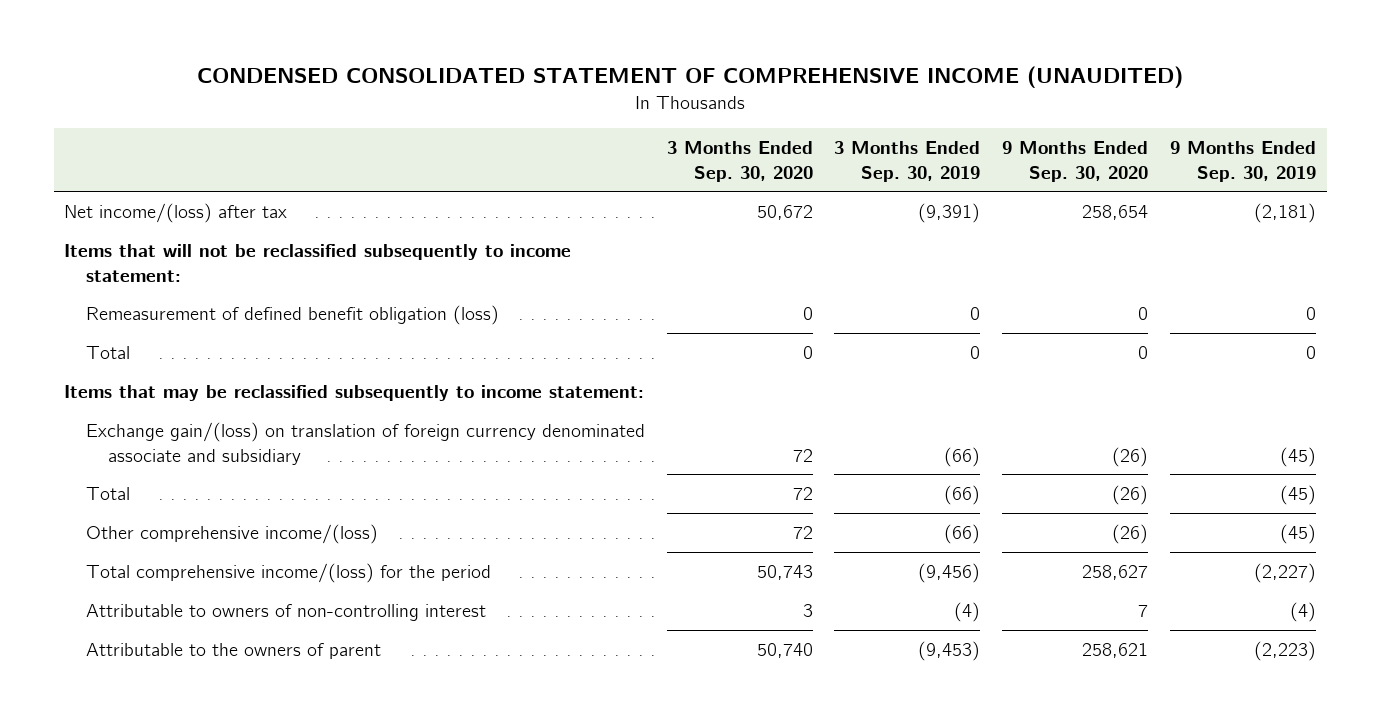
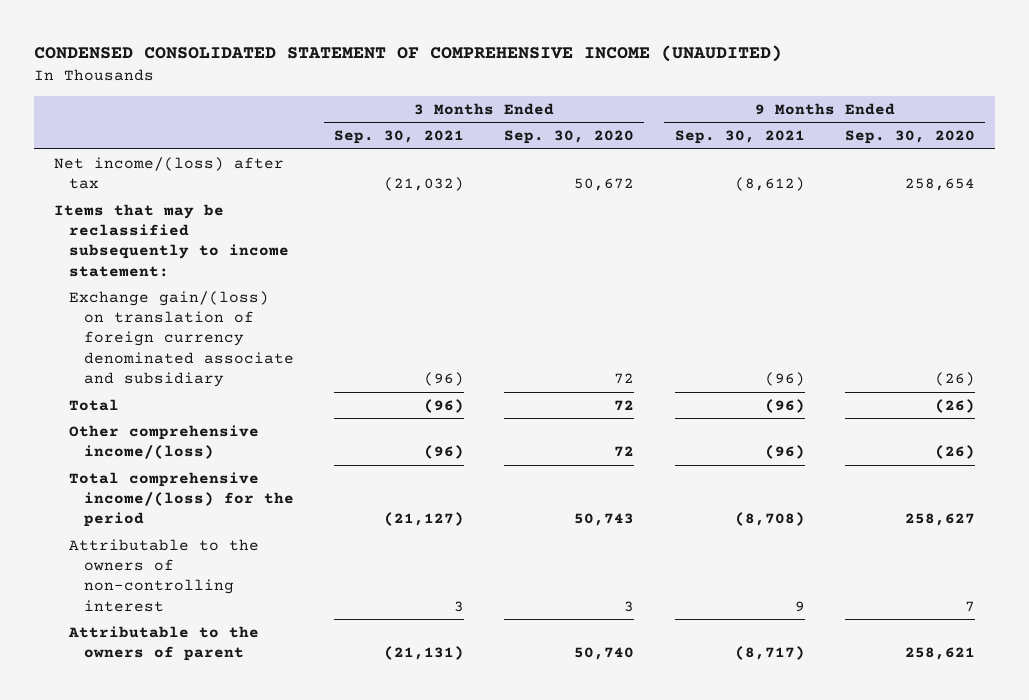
[834,141,981,182] 3 Months Ended Sep. 30, 2019 -> none
[1169,141,1316,182] 9 Months Ended Sep. 30, 2019 -> none
none -> [333,130,464,145] Sep. 30, 2021
none -> [674,130,805,145] Sep. 30, 2021
[64,243,572,282] Items that will not be reclassified subsequently to income statement: -> none
[86,304,500,325] Remeasurement of defined benefit obligation (loss) -> none
[86,345,131,359] Total -> none
[86,603,487,621] Attributable to owners of non-controlling interest -> [68,538,259,612] Attributable to the owners of non-controlling interest

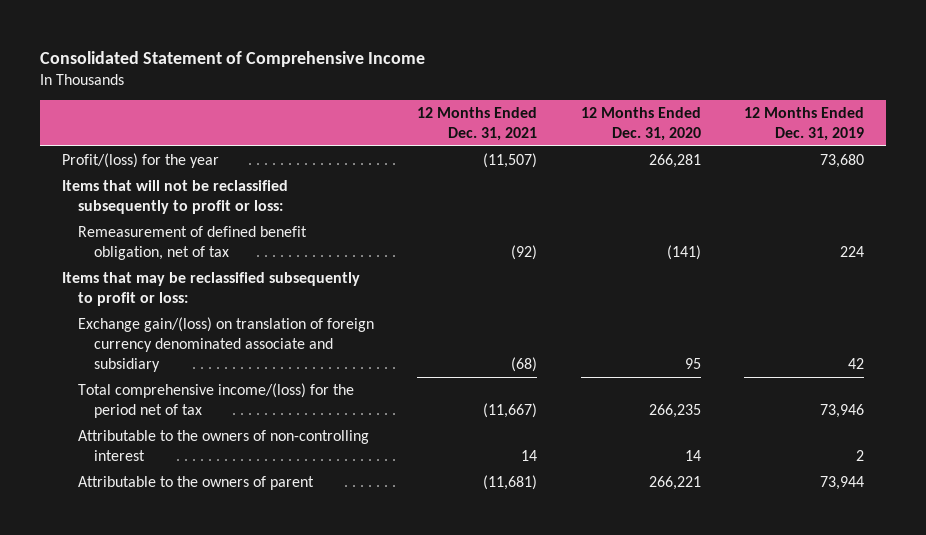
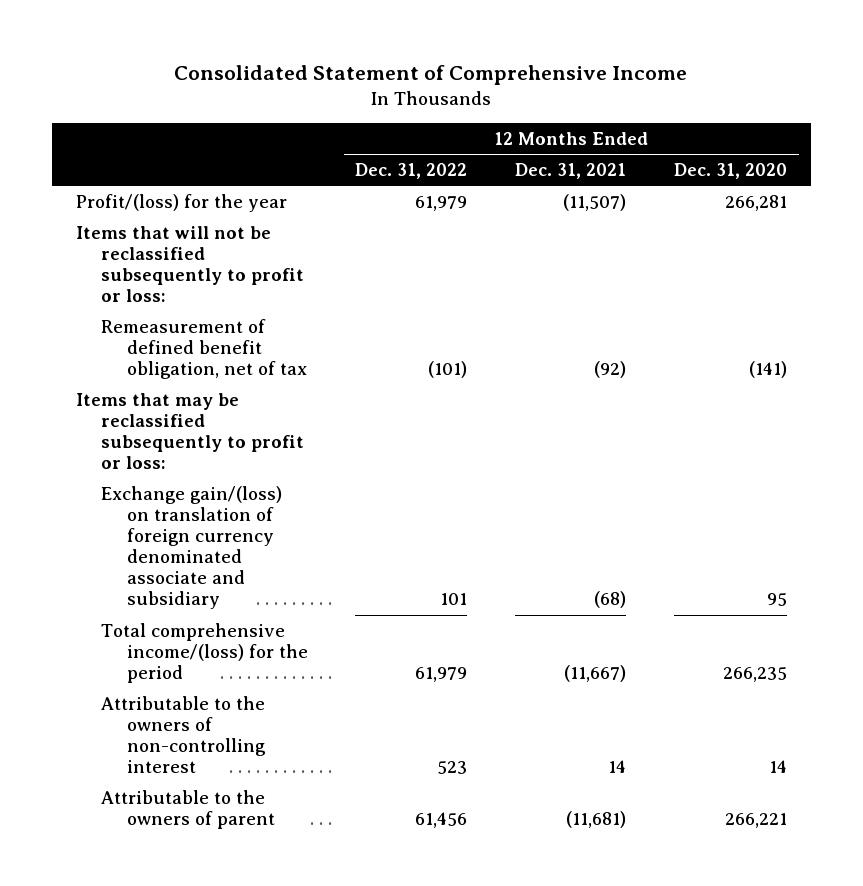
[744,106,865,141] 12 Months Ended Dec. 31, 2019 -> none
none -> [355,163,468,180] Dec. 31, 2022
[78,382,355,418] Total comprehensive income/(loss) for the period net of tax -> [101,622,308,684] Total comprehensive income/(loss) for the period

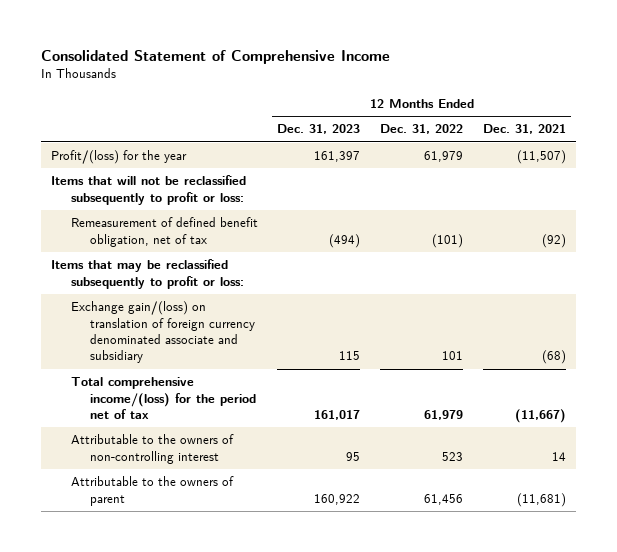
[673,163,787,180] Dec. 31, 2020 -> none
none -> [277,124,361,135] Dec. 31, 2023
[101,622,308,684] Total comprehensive income/(loss) for the period -> [70,377,256,419] Total comprehensive income/(loss) for the period net of tax

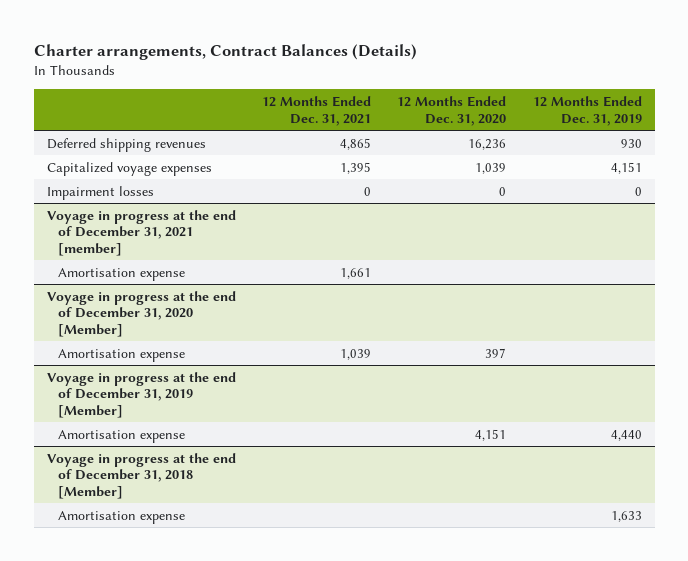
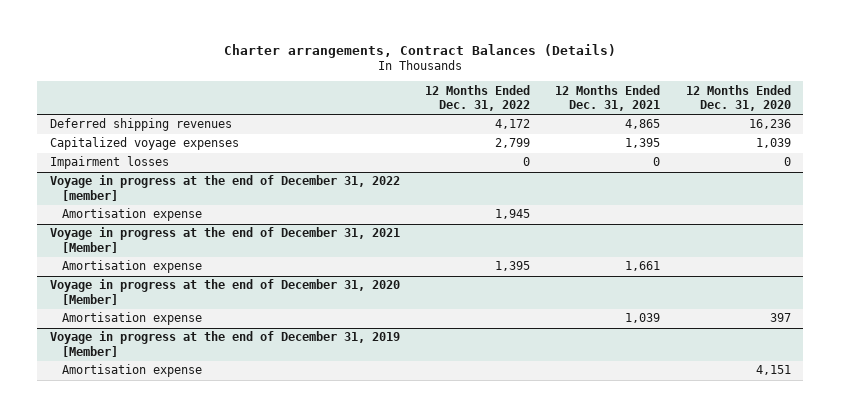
[532,96,642,126] 12 Months Ended Dec. 31, 2019 -> none
none -> [425,84,531,111] 12 Months Ended Dec. 31, 2022
[46,209,236,256] Voyage in progress at the end of December 31, 2021 [member] -> [49,175,400,201] Voyage in progress at the end of December 31, 2022 [member]
none -> [61,208,202,222] Amortisation expense
none -> [49,227,400,253] Voyage in progress at the end of December 31, 2021 [Member]
[46,452,236,499] Voyage in progress at the end of December 31, 2018 [Member] -> none
[58,510,186,524] Amortisation expense -> none

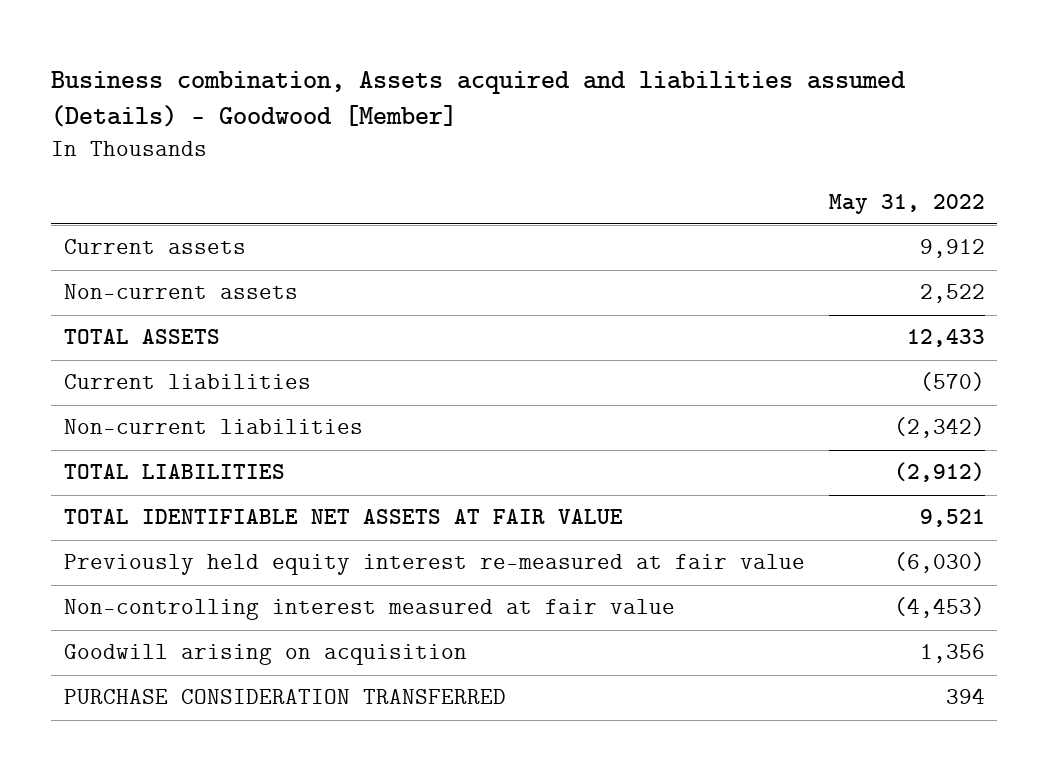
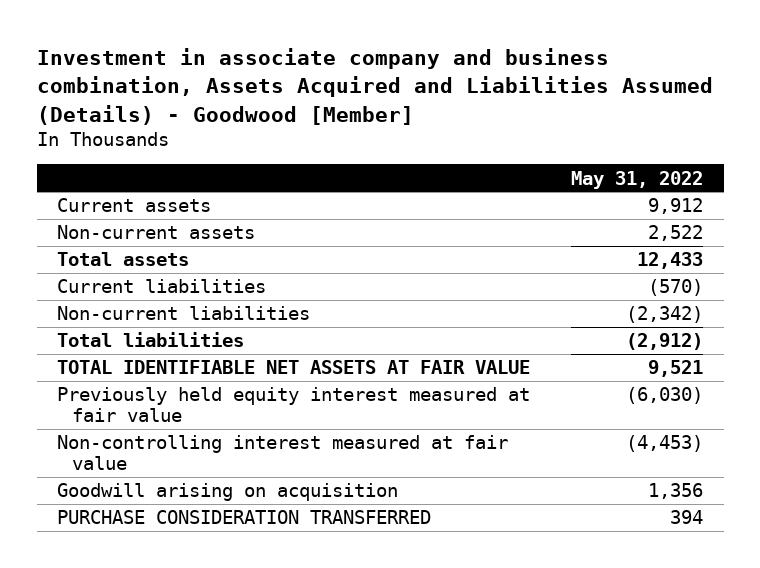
[51,70,907,128] Business combination, Assets acquired and liabilities assumed (Details) - Goodwood [Member] -> [36,47,713,125] Investment in associate company and business combination, Assets Acquired and Liabilities Assumed (Details) - Goodwood [Member]
[63,329,220,345] TOTAL ASSETS -> [57,252,190,267] Total assets
[63,464,285,480] TOTAL LIABILITIES -> [57,332,245,348] Total liabilities
[63,554,805,576] Previously held equity interest re-measured at fair value -> [57,387,531,423] Previously held equity interest measured at fair value

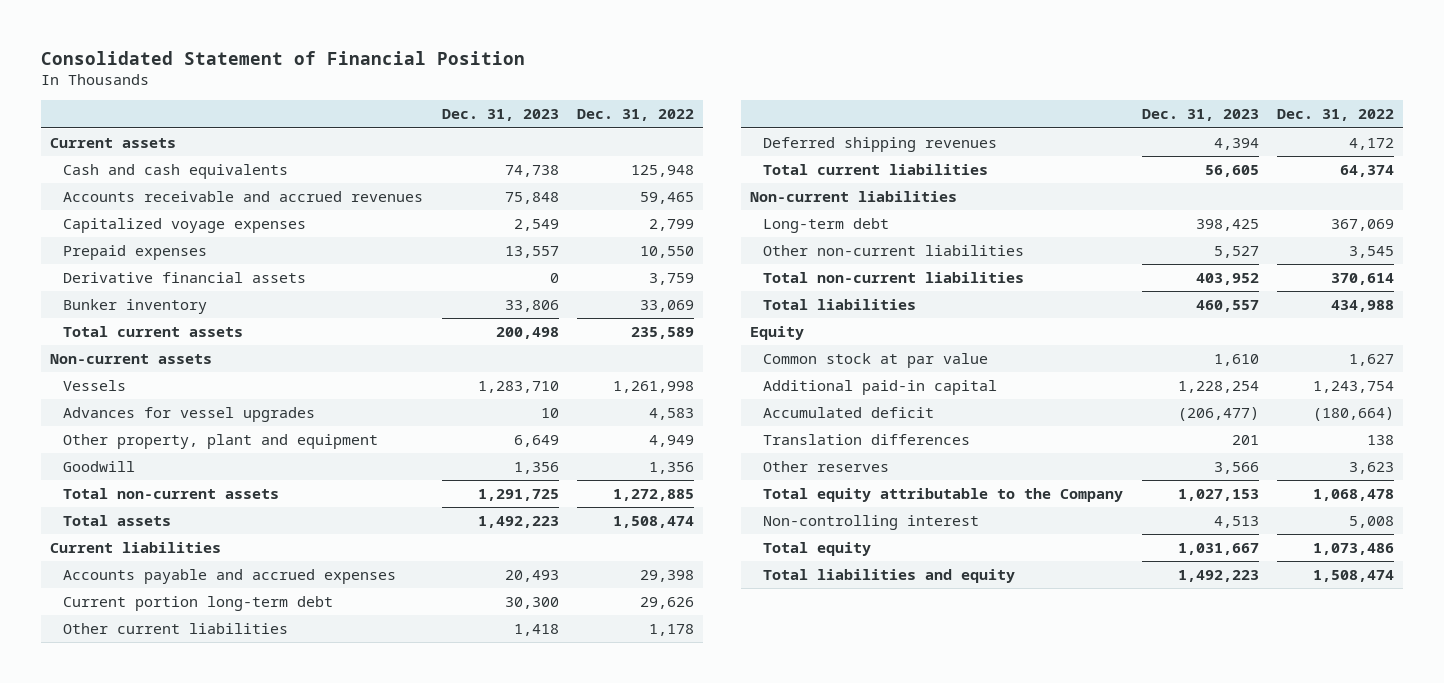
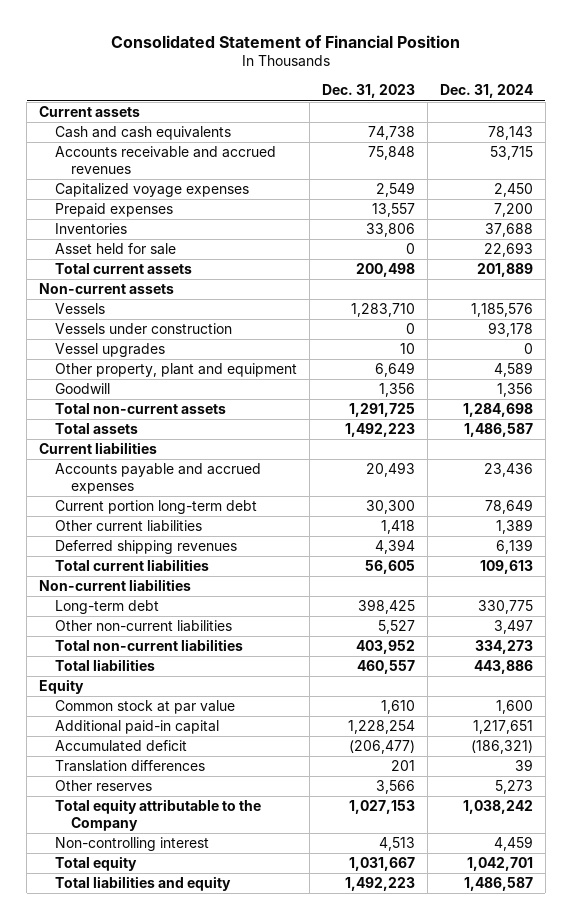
[576,109,694,122] Dec. 31, 2022 -> none
none -> [439,84,533,99] Dec. 31, 2024
[63,272,307,284] Derivative financial assets -> none
[63,299,208,315] Bunker inventory -> [54,223,127,235] Inventories
none -> [54,243,176,256] Asset held for sale
none -> [54,323,232,335] Vessels under construction
[63,407,316,423] Advances for vessel upgrades -> [54,343,165,358] Vessel upgrades

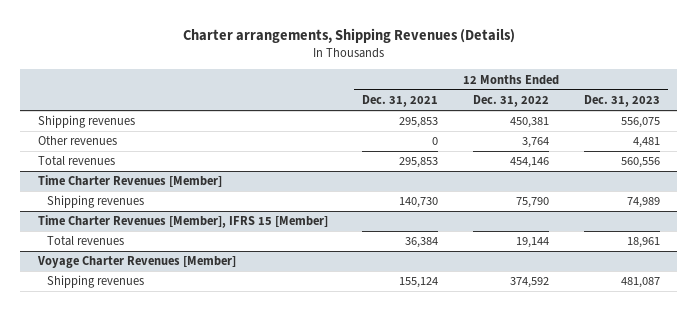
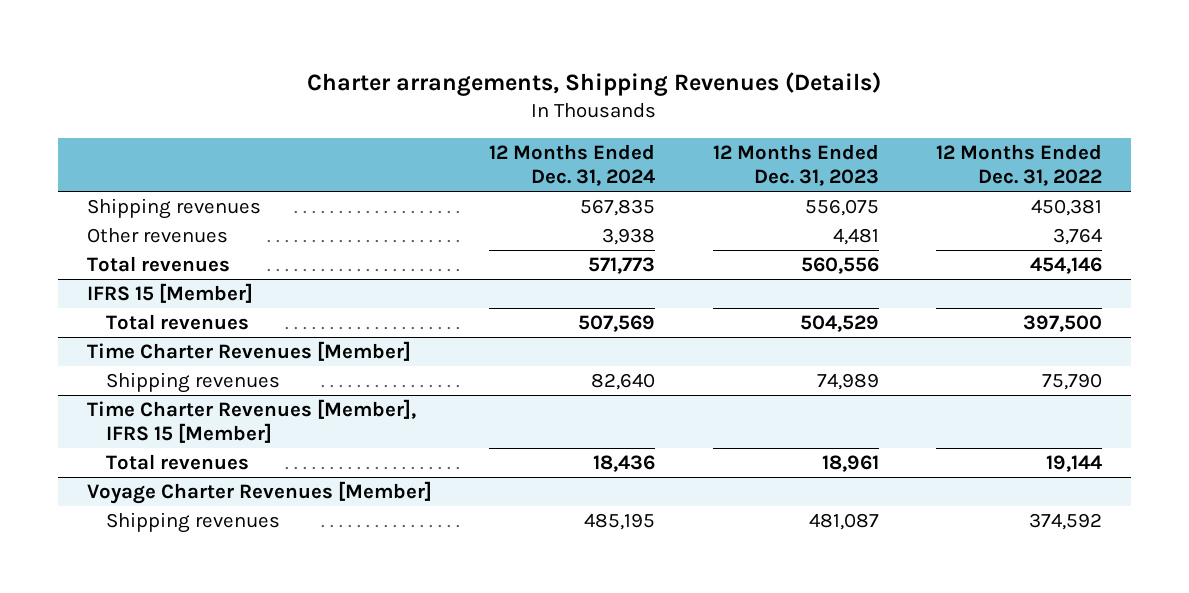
[362,95,439,108] Dec. 31, 2021 -> none
none -> [489,143,656,186] 12 Months Ended Dec. 31, 2024
none -> [86,283,253,304] IFRS 15 [Member]
none -> [105,314,249,331] Total revenues

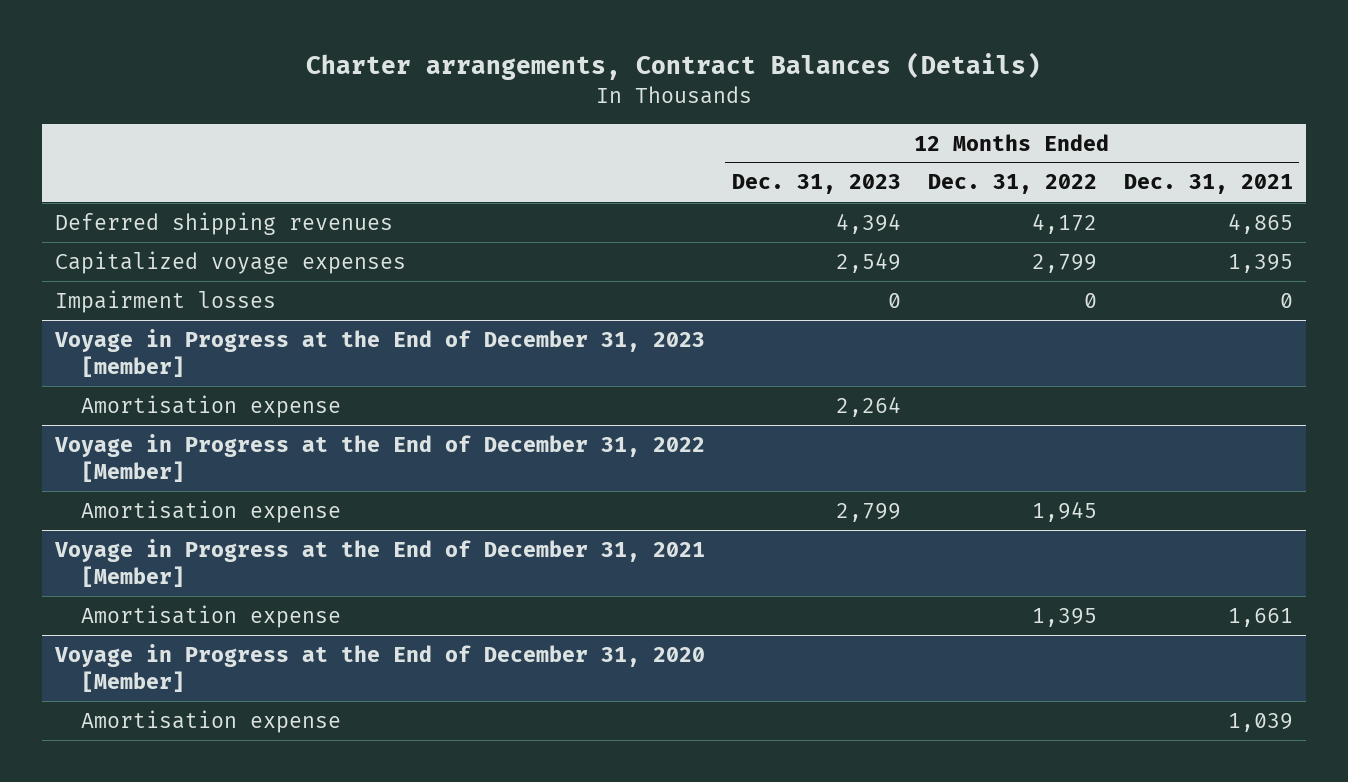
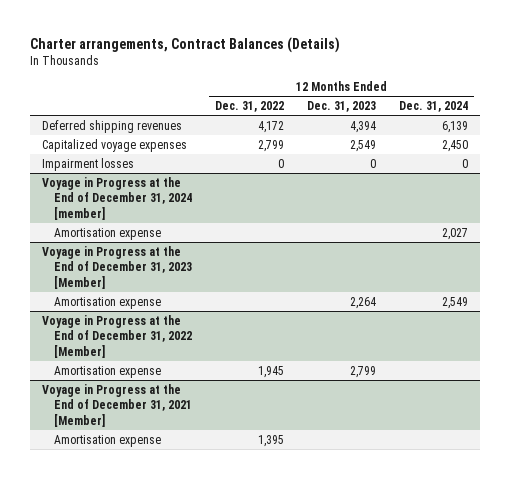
[1123,174,1293,195] Dec. 31, 2021 -> none
none -> [399,100,469,112] Dec. 31, 2024
[54,328,706,377] Voyage in Progress at the End of December 31, 2023 [member] -> [41,176,192,220] Voyage in Progress at the End of December 31, 2024 [member]
none -> [53,227,161,240] Amortisation expense
none -> [41,245,192,289] Voyage in Progress at the End of December 31, 2023 [Member]
[54,643,706,692] Voyage in Progress at the End of December 31, 2020 [Member] -> none
[80,709,341,733] Amortisation expense -> none

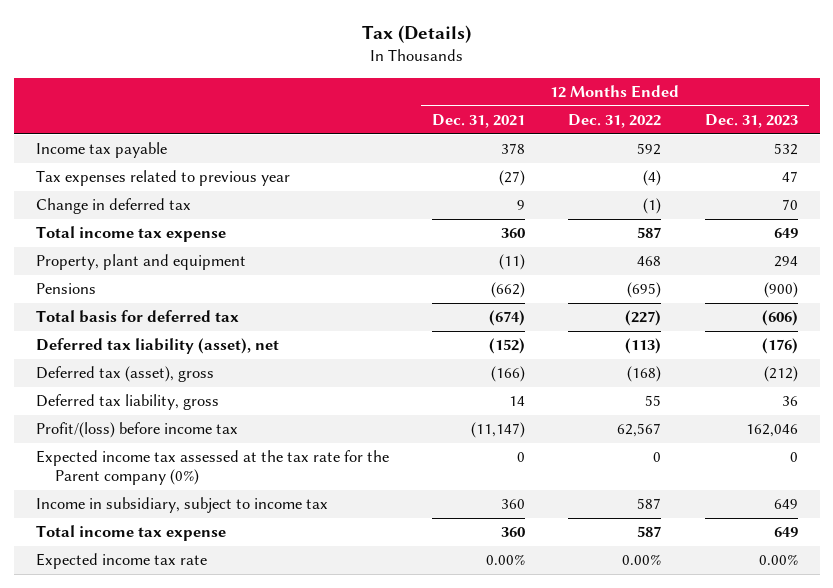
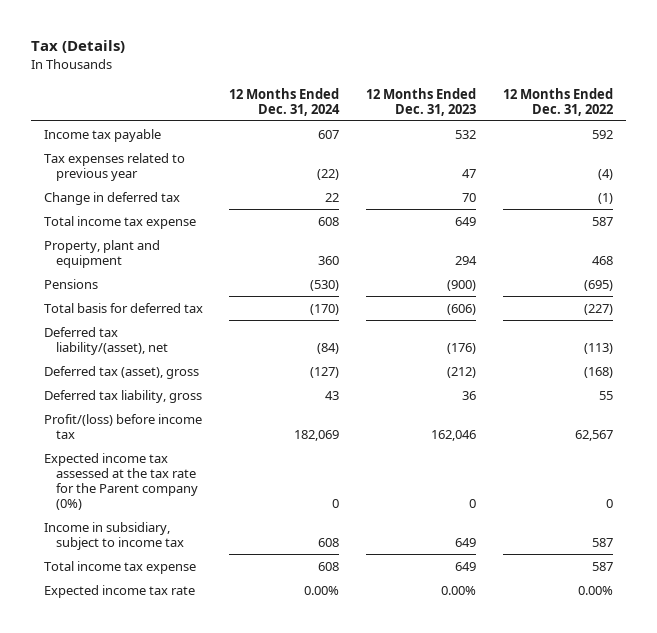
[432,114,526,129] Dec. 31, 2021 -> none
none -> [229,87,341,116] 12 Months Ended Dec. 31, 2024
[35,338,279,355] Deferred tax liability (asset), net -> [43,326,169,355] Deferred tax liability/(asset), net

